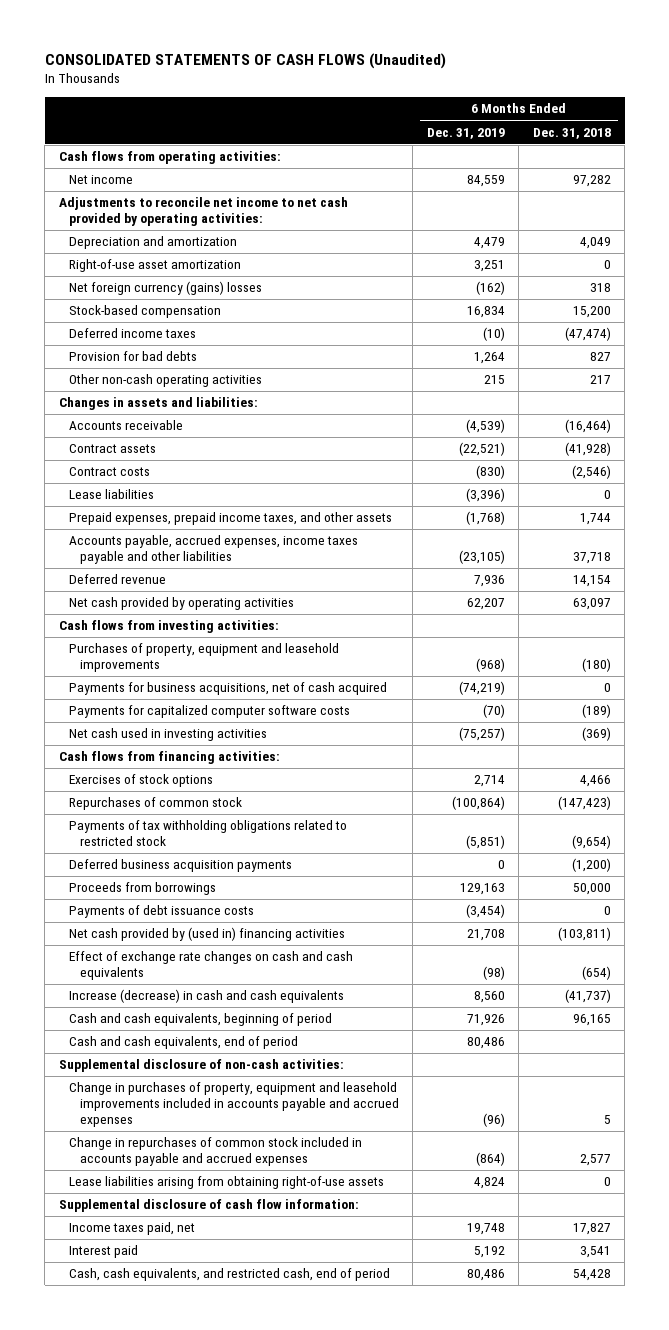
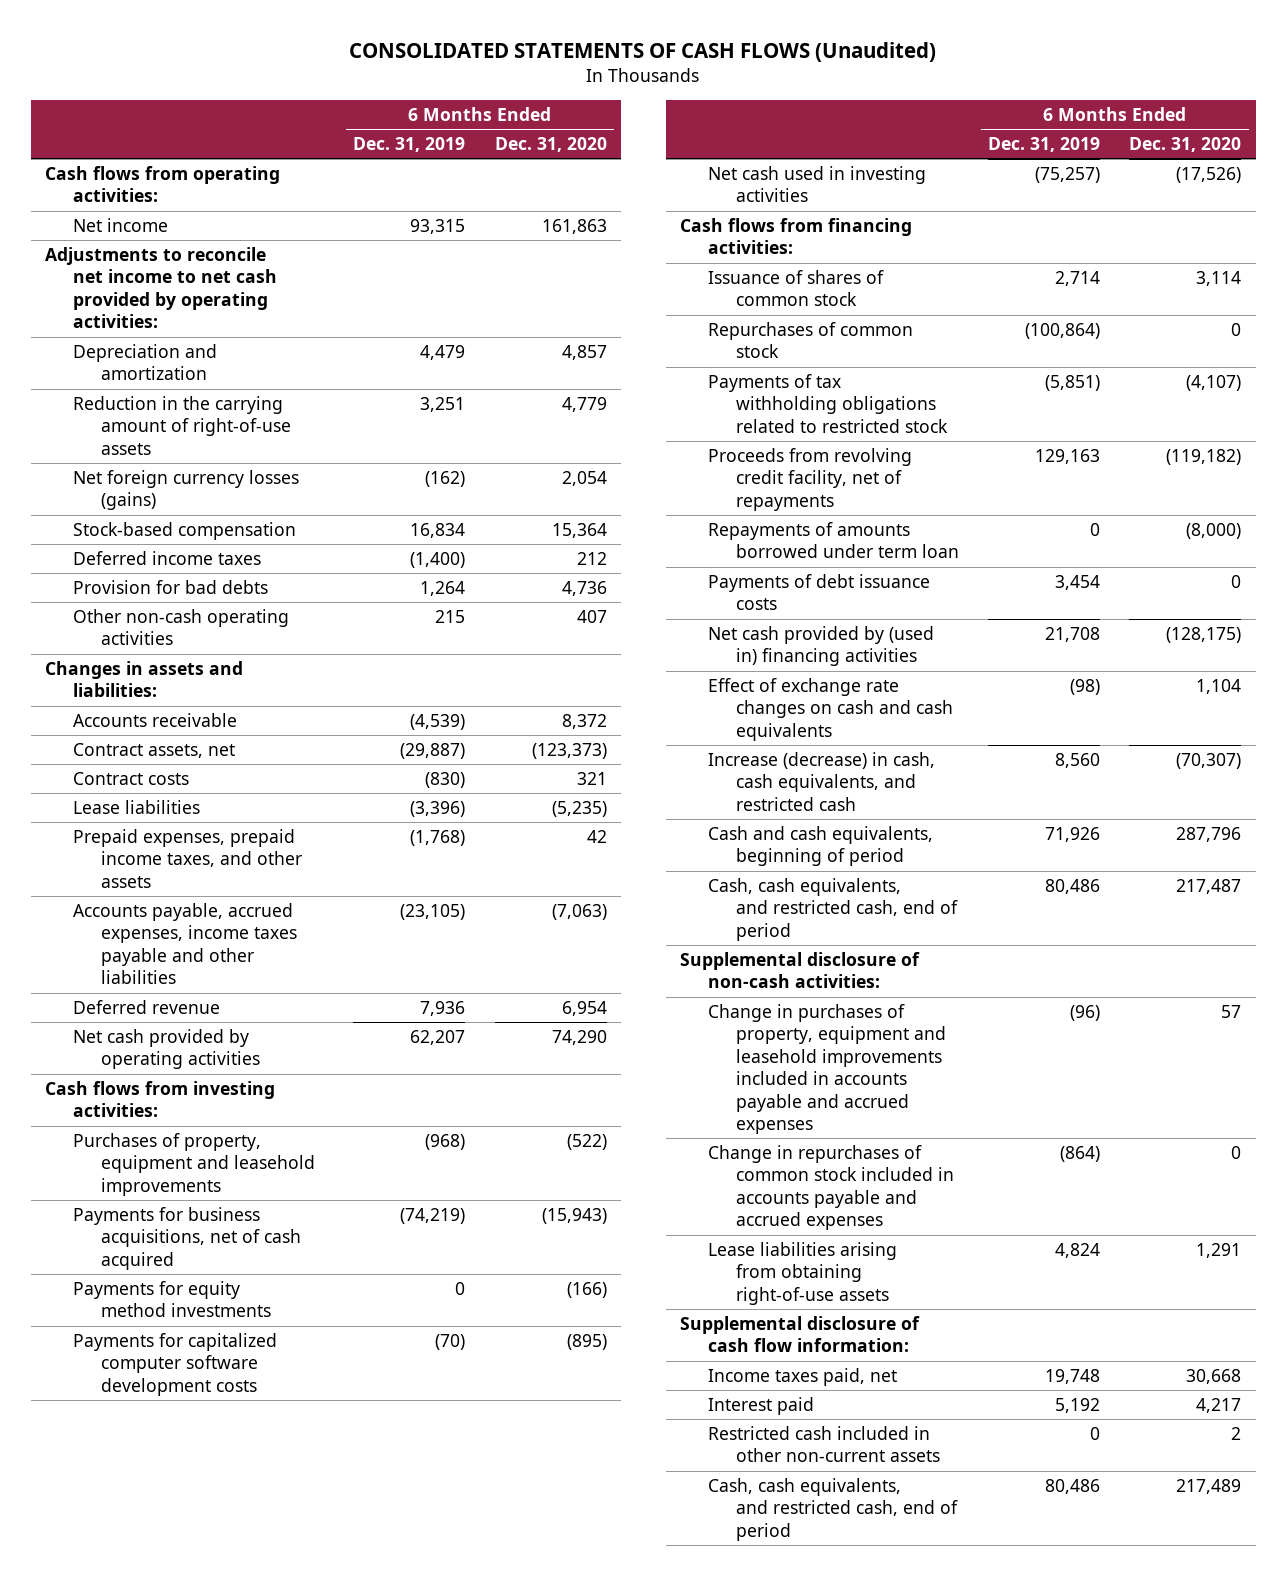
[532,127,611,139] Dec. 31, 2018 -> none
none -> [494,137,607,153] Dec. 31, 2020
[466,175,505,188] 84,559 -> [410,219,466,235] 93,315
[69,259,242,273] Right-of-use asset amortization -> [73,396,292,455] Reduction in the carrying amount of right-of-use assets
[69,281,263,296] Net foreign currency (gains) losses -> [73,470,300,511] Net foreign currency losses (gains)
[482,327,505,342] (10) -> [410,552,466,569] (1,400)
[69,444,157,454] Contract assets -> [73,743,236,759] Contract assets, net
[458,442,505,457] (22,521) -> [400,743,466,760] (29,887)
none -> [73,1281,272,1318] Payments for equity method investments
[69,705,351,719] Payments for capitalized computer software costs -> [73,1333,278,1396] Payments for capitalized computer software development costs
[69,774,214,788] Exercises of stock options -> [707,270,884,307] Issuance of shares of common stock
[69,859,293,873] Deferred business acquisition payments -> none
[69,882,217,896] Proceeds from borrowings -> [707,448,912,511] Proceeds from revolving credit facility, net of repayments
none -> [707,522,959,559] Repayments of amounts borrowed under term loan
[465,904,505,919] (3,454) -> [1055,575,1101,591] 3,454
[69,989,345,1004] Increase (decrease) in cash and cash equivalents -> [707,752,935,811] Increase (decrease) in cash, cash equivalents, and restricted cash
[69,1036,299,1050] Cash and cash equivalents, end of period -> [707,878,958,941] Cash, cash equivalents, and restricted cash, end of period
none -> [707,1426,940,1463] Restricted cash included in other non-current assets

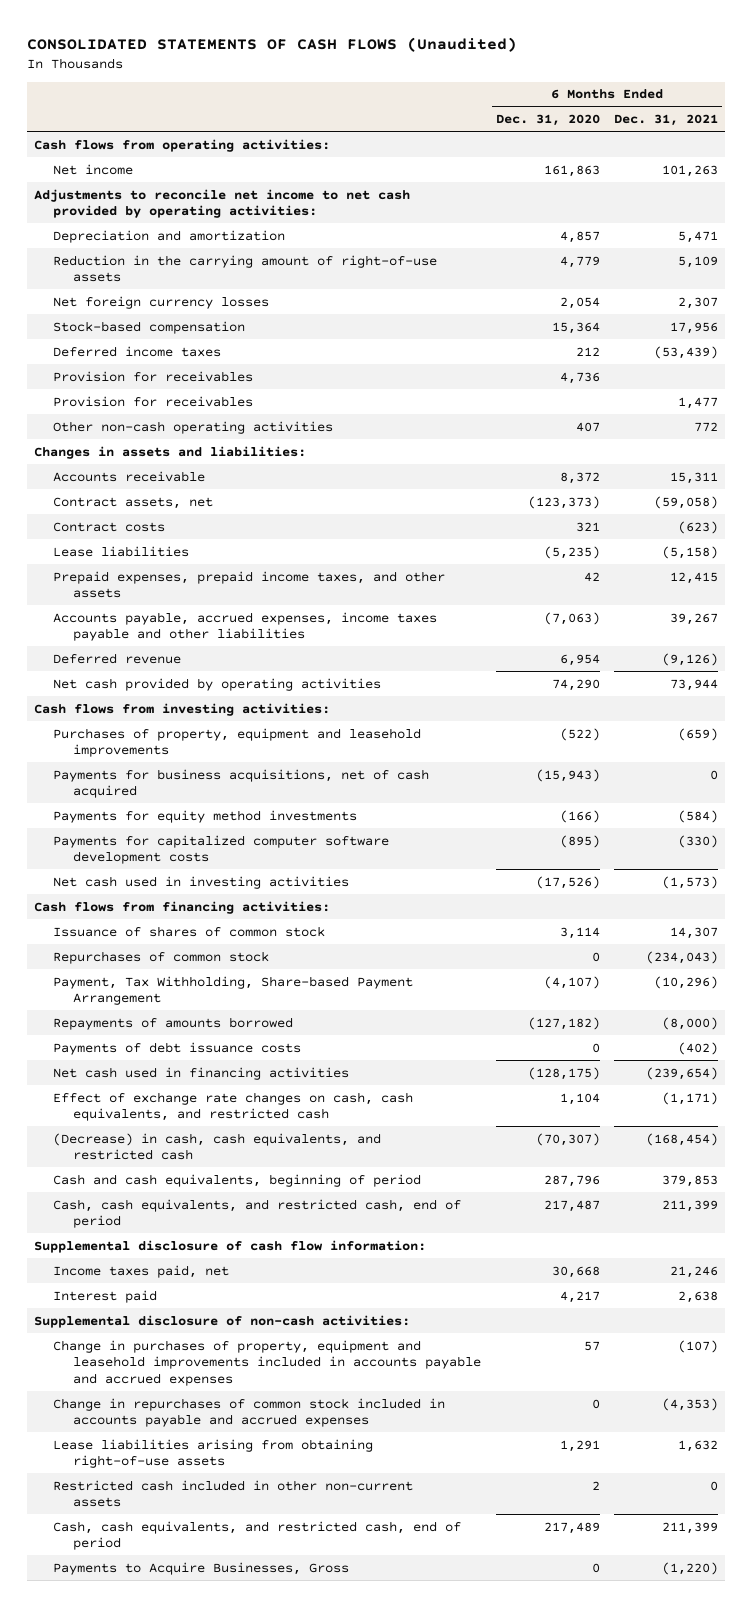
[353,137,466,153] Dec. 31, 2019 -> none
none -> [614,114,719,127] Dec. 31, 2021
[73,470,300,511] Net foreign currency losses (gains) -> [53,295,270,309] Net foreign currency losses
[73,580,269,595] Provision for bad debts -> [53,370,254,382] Provision for receivables
none -> [53,395,254,407] Provision for receivables
[707,448,912,511] Proceeds from revolving credit facility, net of repayments -> none
[707,374,948,433] Payments of tax withholding obligations related to restricted stock -> [53,975,414,1006] Payment, Tax Withholding, Share-based Payment Arrangement
[707,522,959,559] Repayments of amounts borrowed under term loan -> [53,1016,294,1030] Repayments of amounts borrowed
[1186,523,1242,540] (8,000) -> [527,1016,600,1030] (127,182)
[707,626,934,667] Net cash provided by (used in) financing activities -> [53,1066,350,1080] Net cash used in financing activities
[707,678,953,741] Effect of exchange rate changes on cash and cash equivalents -> [53,1091,414,1122] Effect of exchange rate changes on cash, cash equivalents, and restricted cash
[707,752,935,811] Increase (decrease) in cash, cash equivalents, and restricted cash -> [53,1132,382,1161] (Decrease) in cash, cash equivalents, and restricted cash
[680,1316,921,1353] Supplemental disclosure of cash flow information: -> [33,1239,426,1253] Supplemental disclosure of cash flow information:
[707,1368,897,1387] Income taxes paid, net -> [53,1264,230,1278] Income taxes paid, net
[707,1397,814,1416] Interest paid -> [53,1289,158,1303] Interest paid
none -> [53,1561,350,1575] Payments to Acquire Businesses, Gross

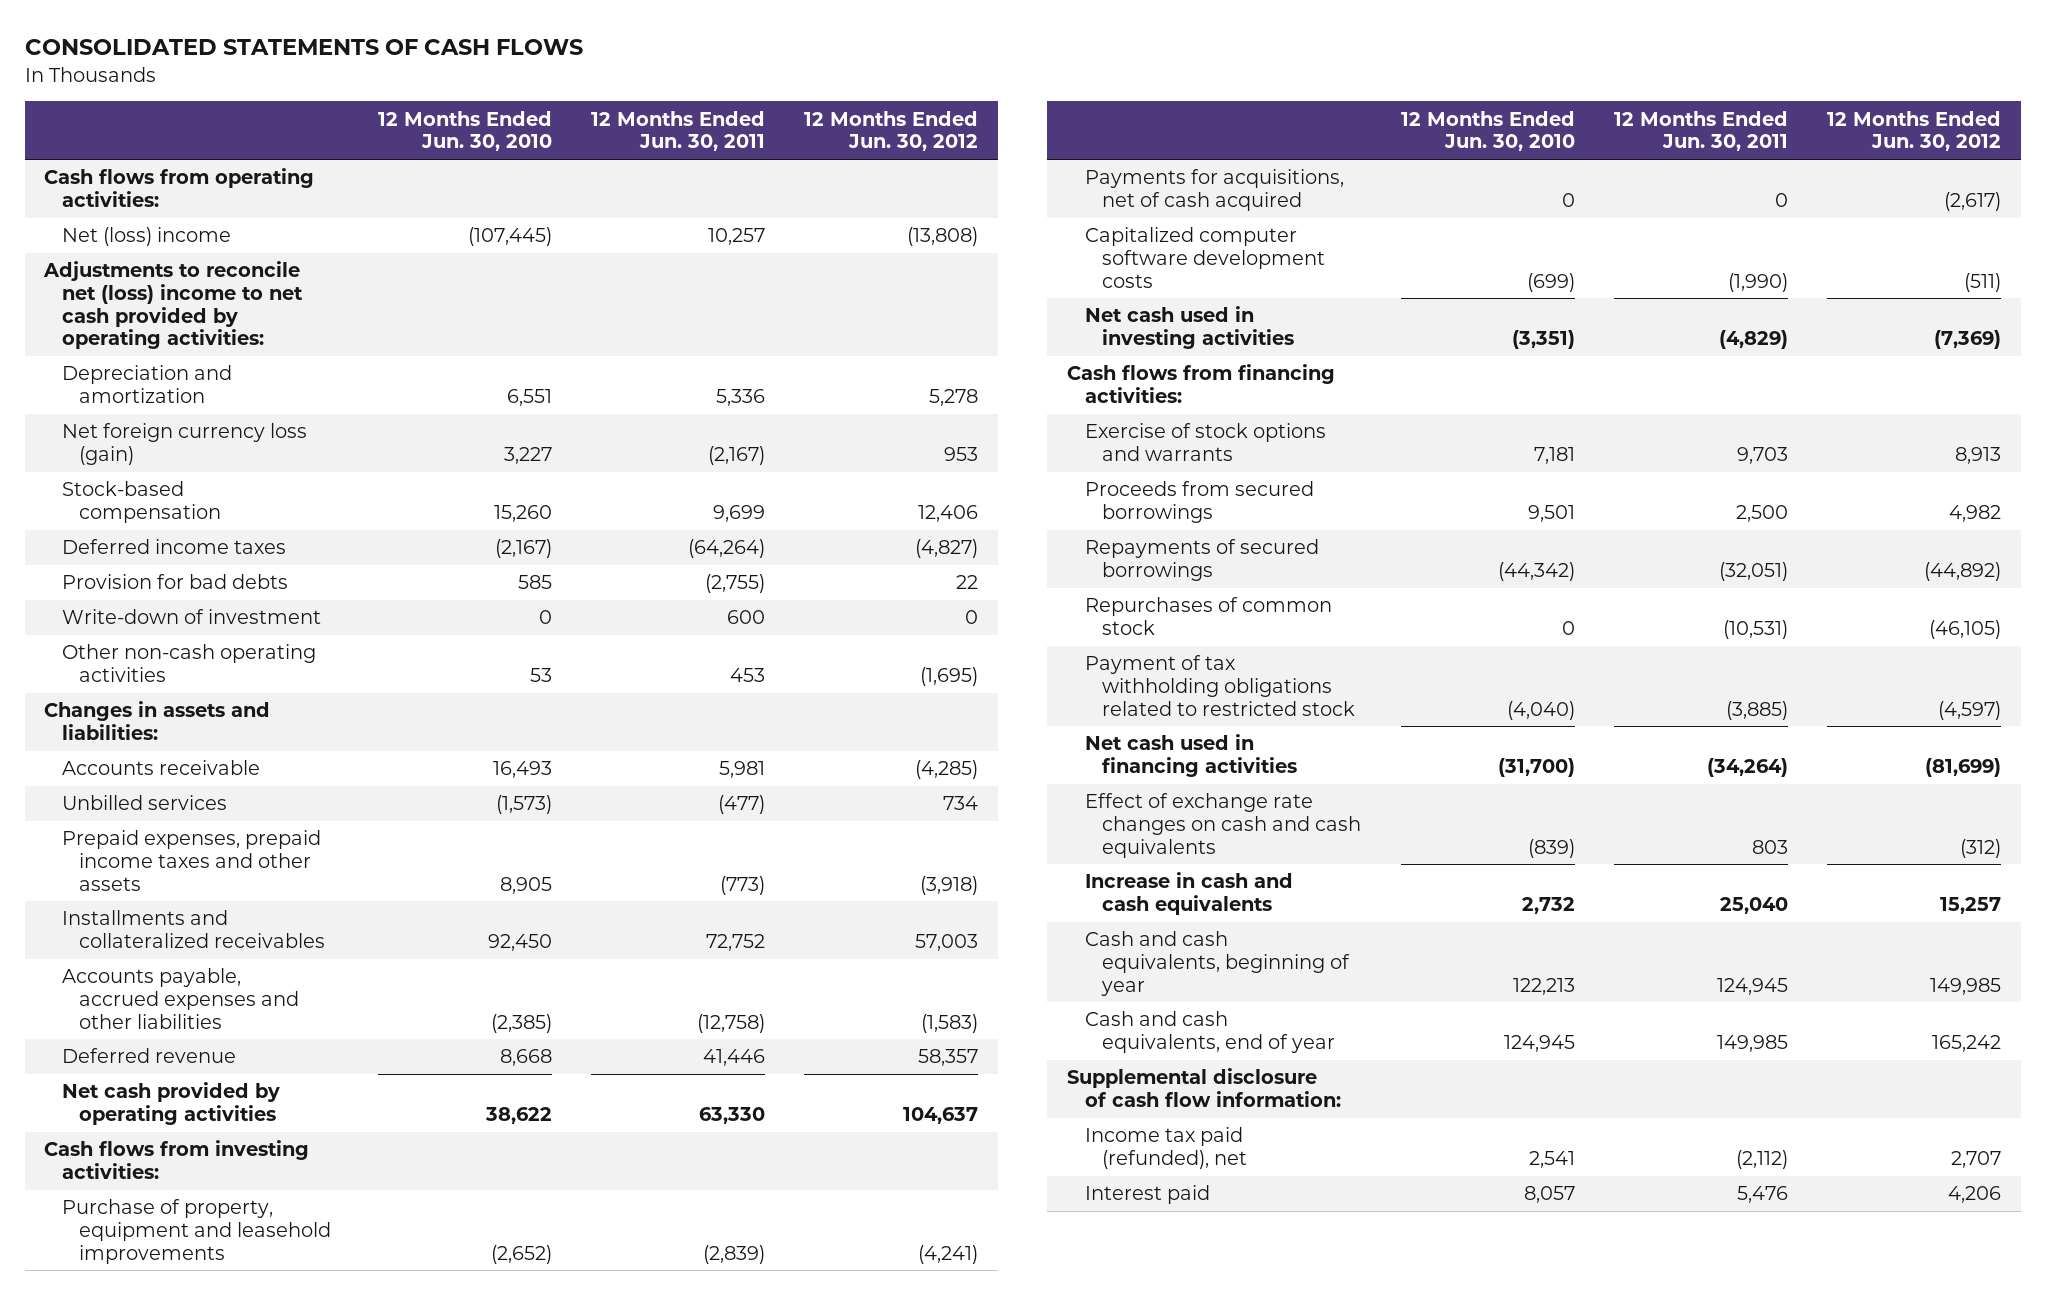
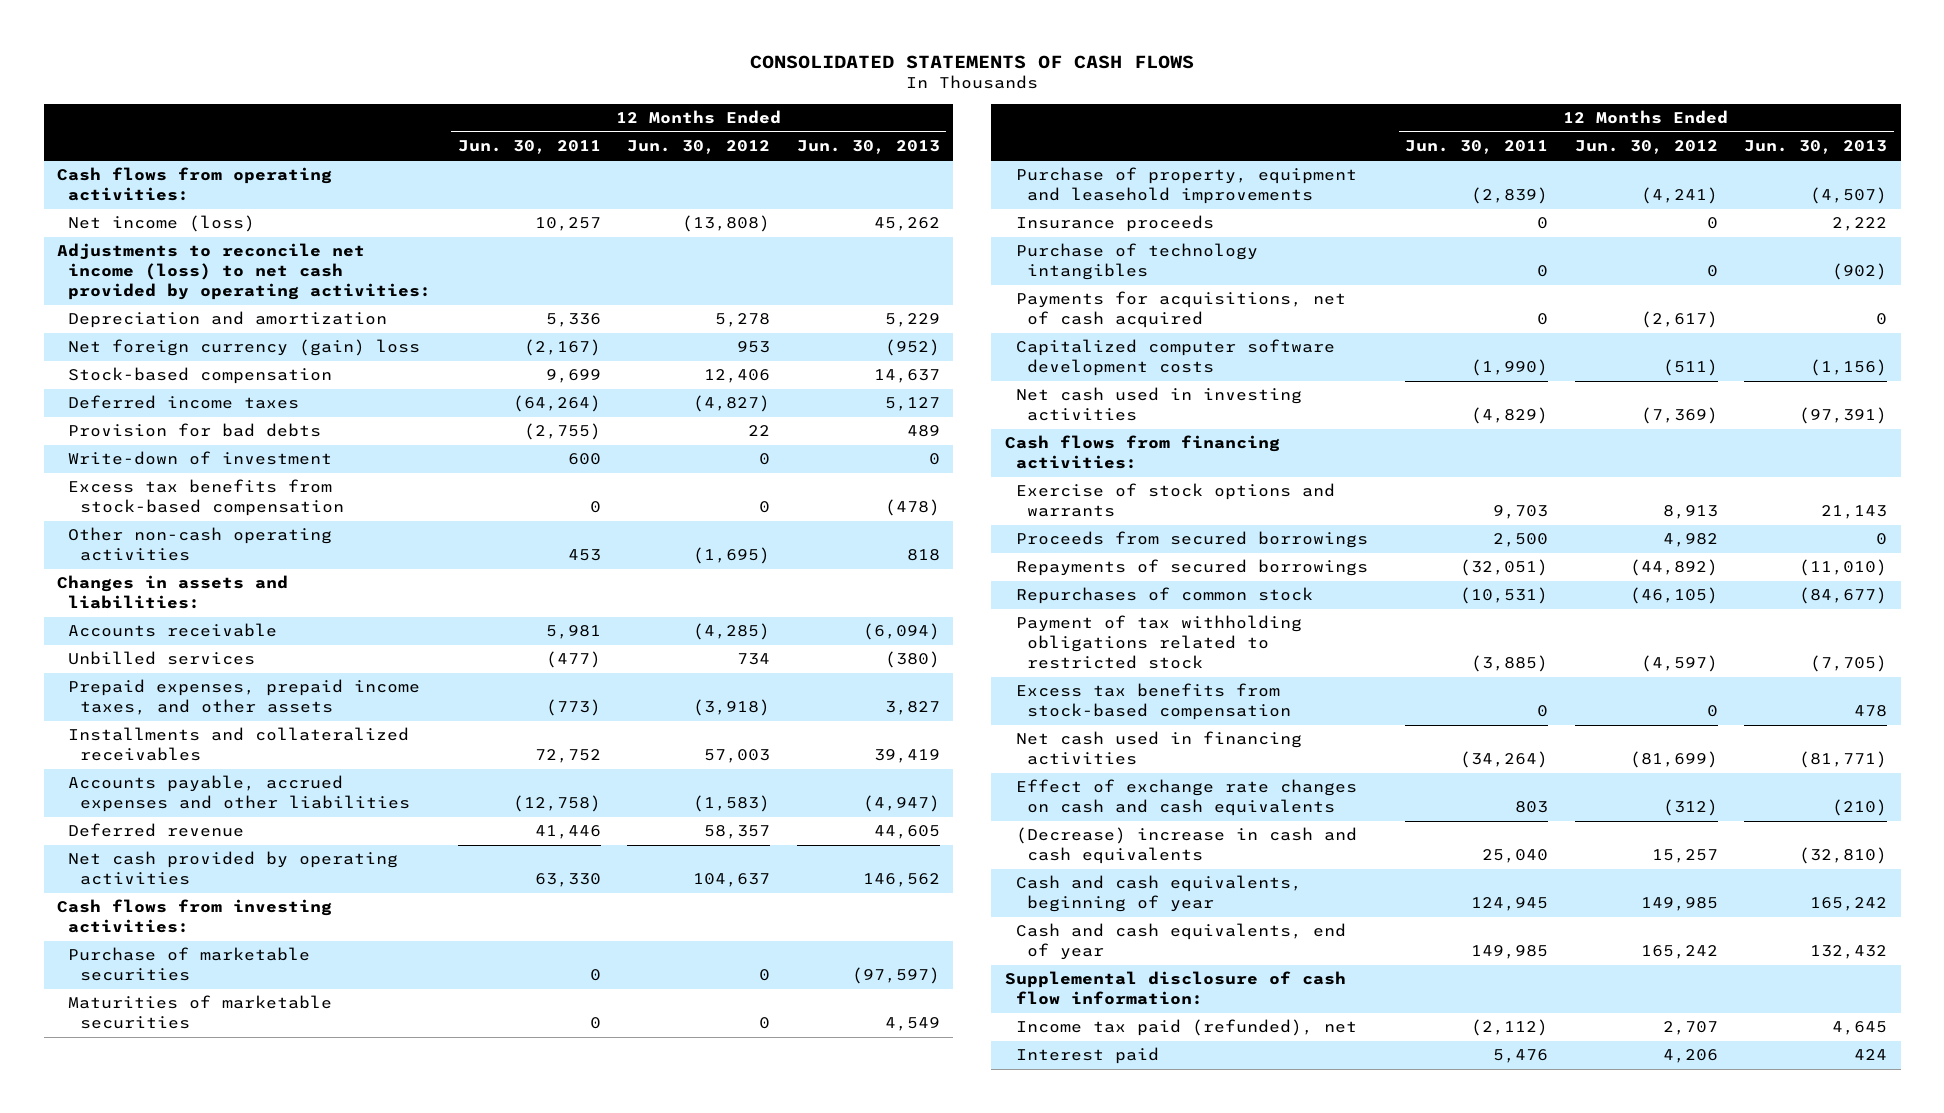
[377,110,552,152] 12 Months Ended Jun. 30, 2010 -> none
none -> [796,140,940,155] Jun. 30, 2013
[61,227,231,247] Net (loss) income -> [68,215,256,233] Net income (loss)
[43,261,303,350] Adjustments to reconcile net (loss) income to net cash provided by operating activities: -> [57,243,432,301] Adjustments to reconcile net income (loss) to net cash provided by operating activities:
[61,423,307,466] Net foreign currency loss (gain) -> [68,339,421,357] Net foreign currency (gain) loss
none -> [68,479,344,517] Excess tax benefits from stock-based compensation
[61,830,321,891] Prepaid expenses, prepaid income taxes and other assets -> [68,679,421,716] Prepaid expenses, prepaid income taxes, and other assets
none -> [68,947,311,982] Purchase of marketable securities
none -> [68,995,333,1030] Maturities of marketable securities
none -> [1016,215,1215,233] Insurance proceeds
none -> [1016,243,1259,281] Purchase of technology intangibles
none -> [1016,683,1292,721] Excess tax benefits from stock-based compensation
[1084,872,1293,916] Increase in cash and cash equivalents -> [1016,827,1358,865] (Decrease) increase in cash and cash equivalents

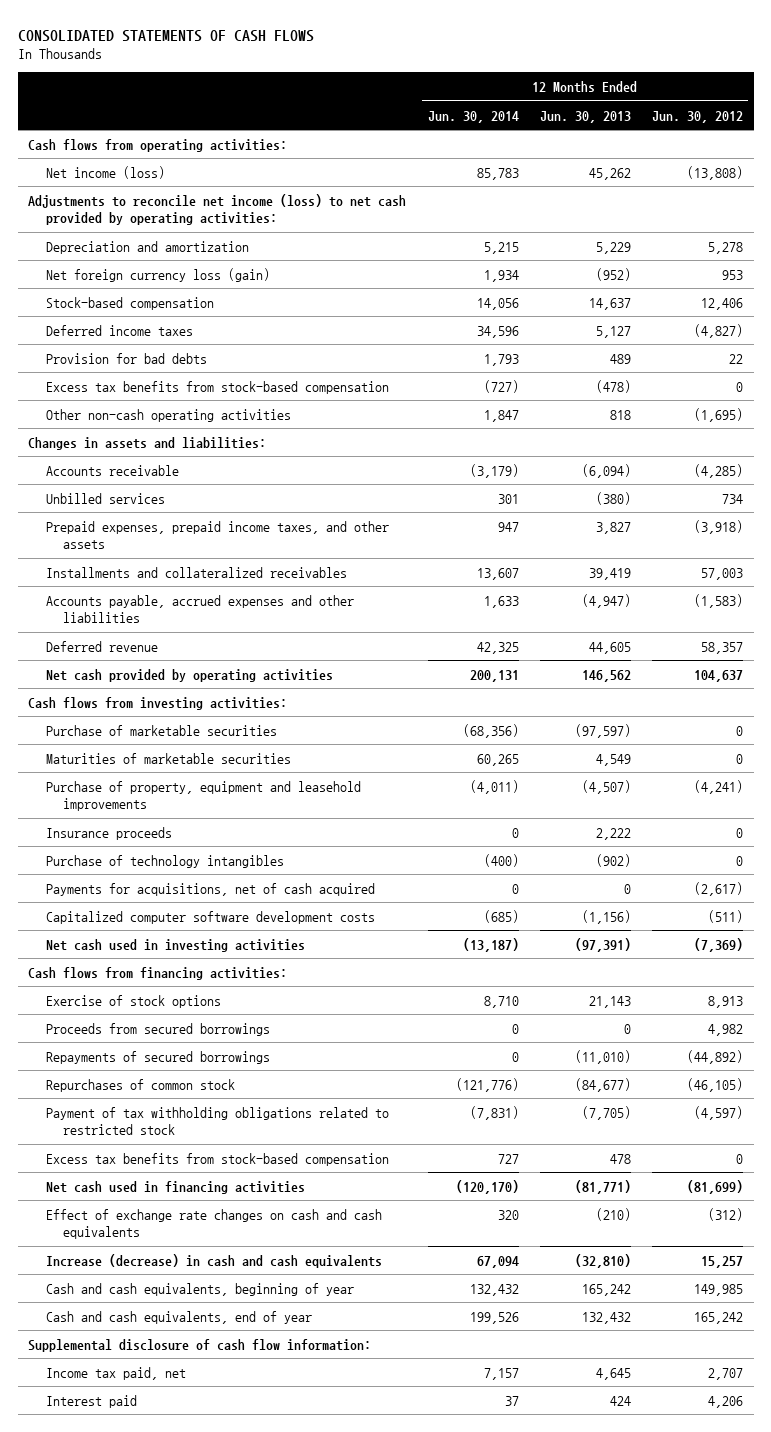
[457,140,601,155] Jun. 30, 2011 -> none
none -> [427,110,519,123] Jun. 30, 2014
[68,339,421,357] Net foreign currency (gain) loss -> [45,267,270,282] Net foreign currency loss (gain)
[68,451,333,466] Write-down of investment -> none
[1016,483,1336,518] Exercise of stock options and warrants -> [45,994,221,1008] Exercise of stock options
[1016,827,1358,865] (Decrease) increase in cash and cash equivalents -> [45,1253,382,1268] Increase (decrease) in cash and cash equivalents
[1016,1019,1358,1037] Income tax paid (refunded), net -> [45,1366,186,1380] Income tax paid, net

